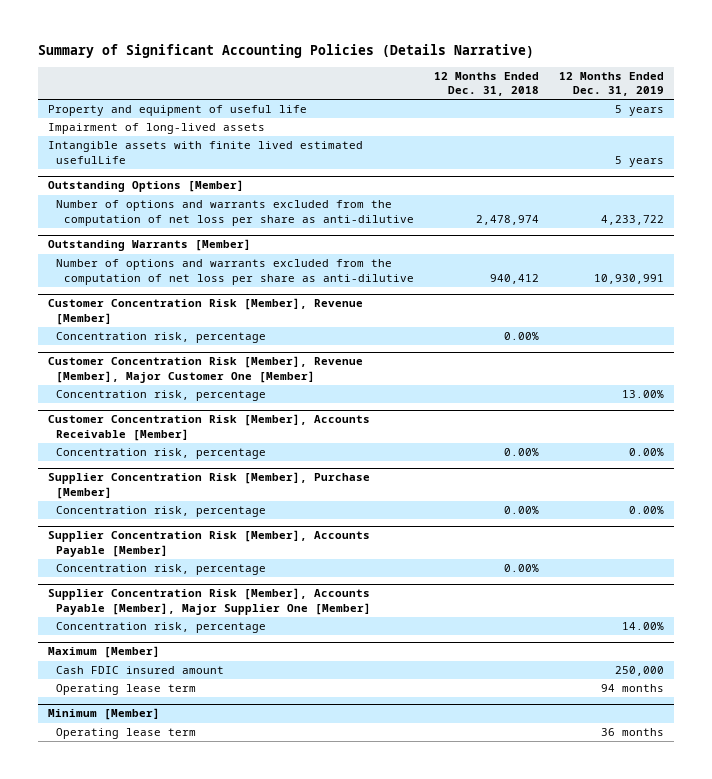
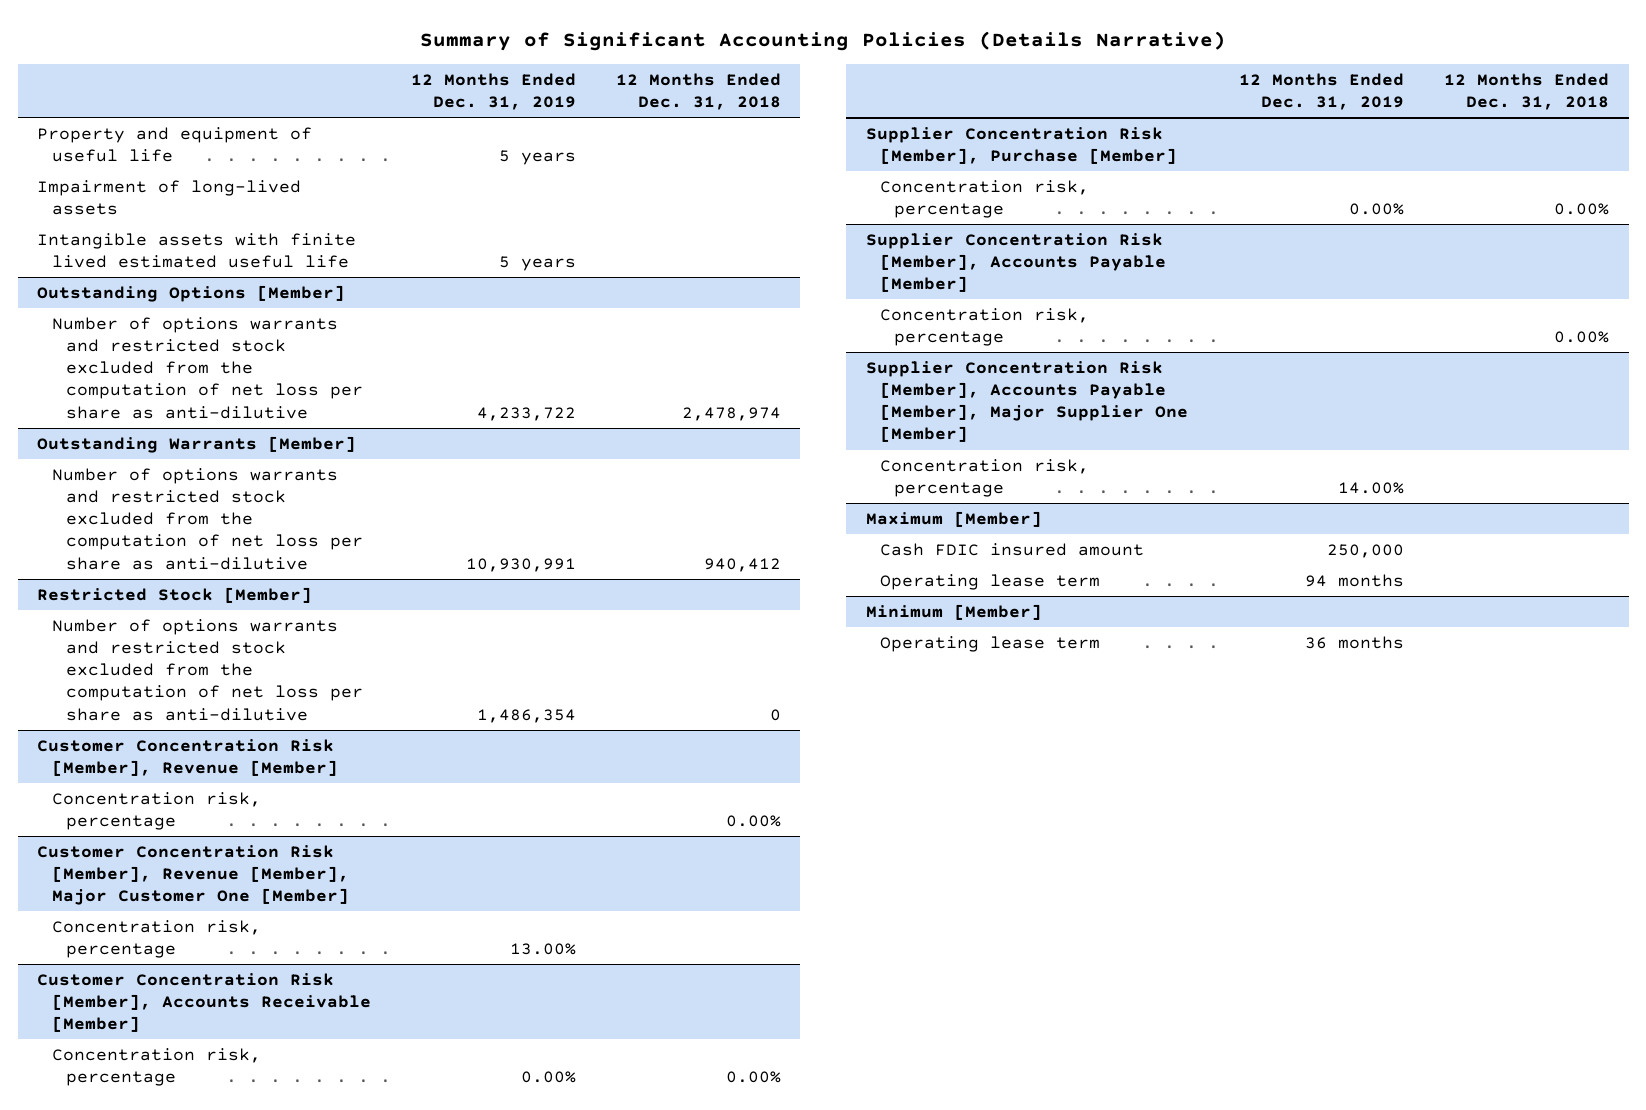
[47,141,363,164] Intangible assets with finite lived estimated usefulLife -> [37,232,357,269] Intangible assets with finite lived estimated useful life
[56,200,415,226] Number of options and warrants excluded from the computation of net loss per share as anti-dilutive -> [51,316,364,419] Number of options warrants and restricted stock excluded from the computation of net loss per share as anti-dilutive
[56,259,415,285] Number of options and warrants excluded from the computation of net loss per share as anti-dilutive -> [51,467,364,570] Number of options warrants and restricted stock excluded from the computation of net loss per share as anti-dilutive
none -> [37,586,313,603] Restricted Stock [Member]
none -> [51,618,364,721] Number of options warrants and restricted stock excluded from the computation of net loss per share as anti-dilutive

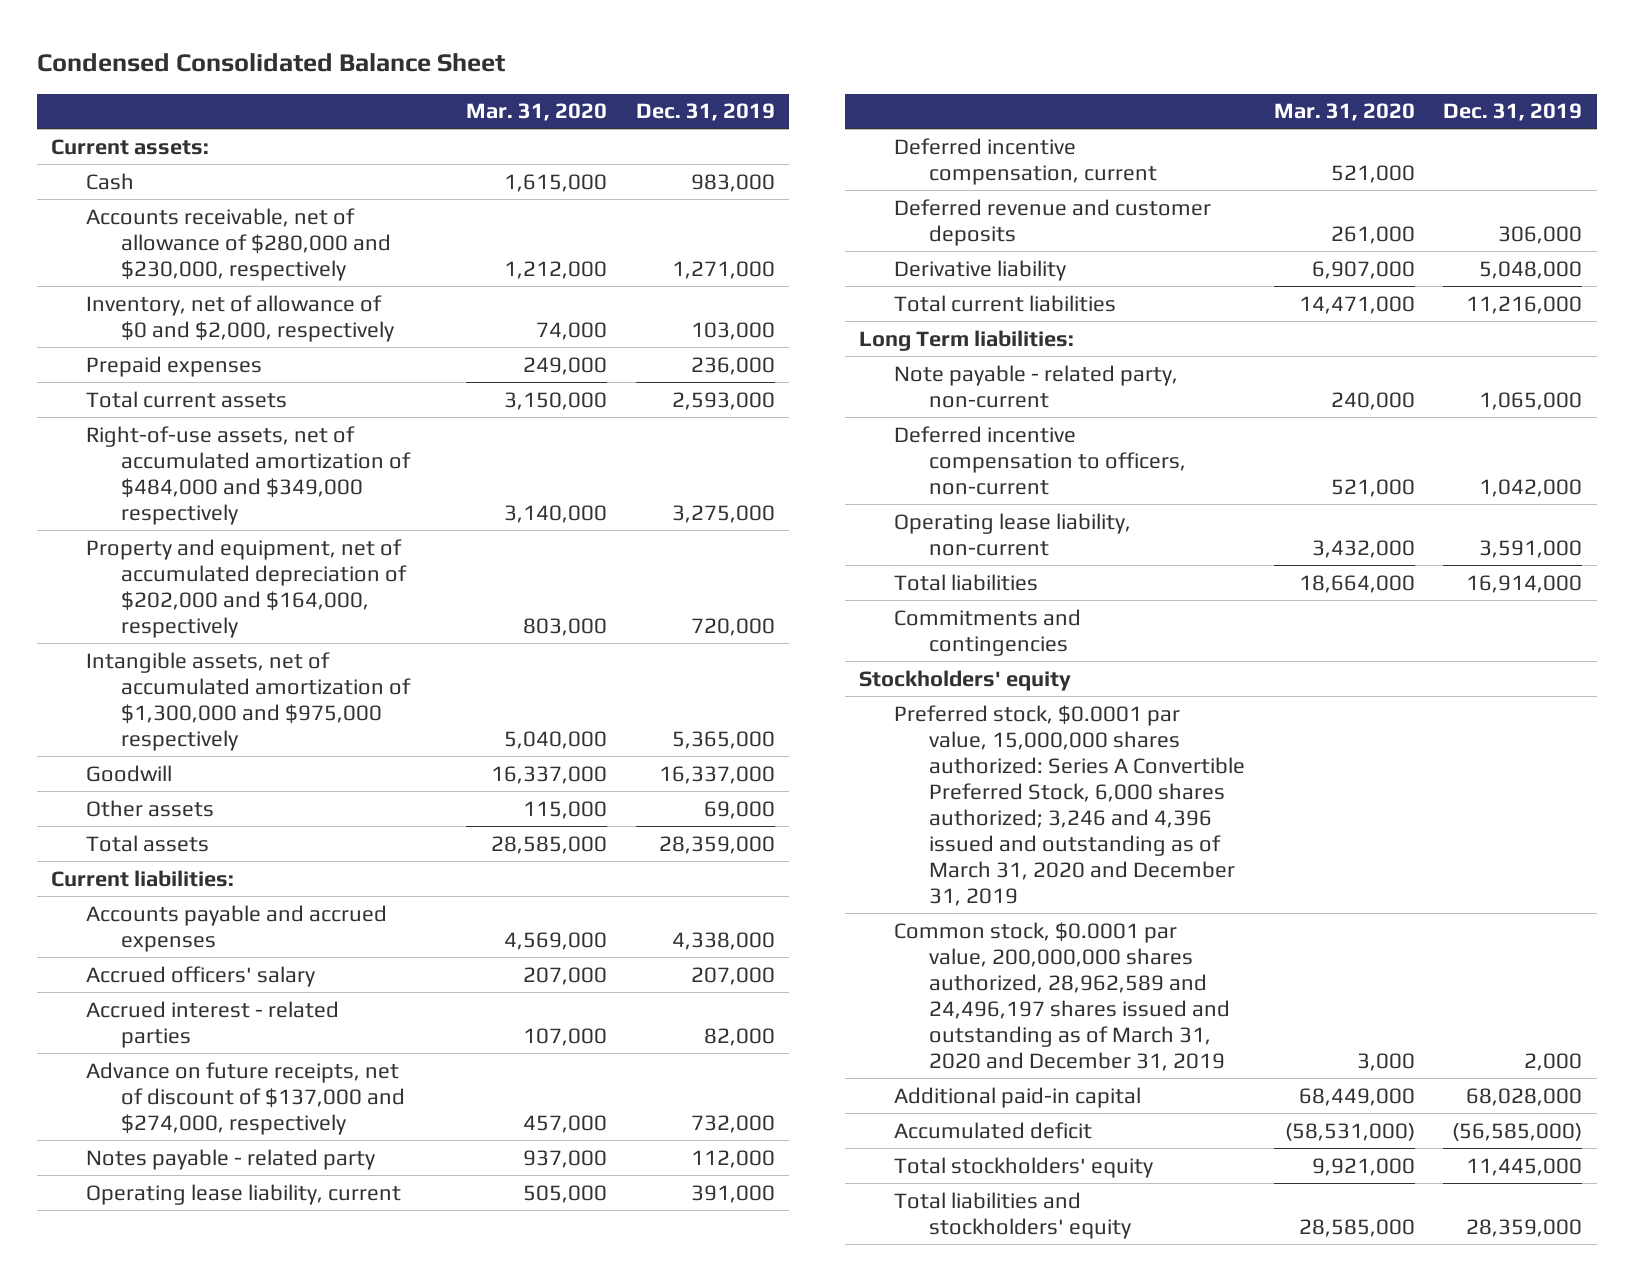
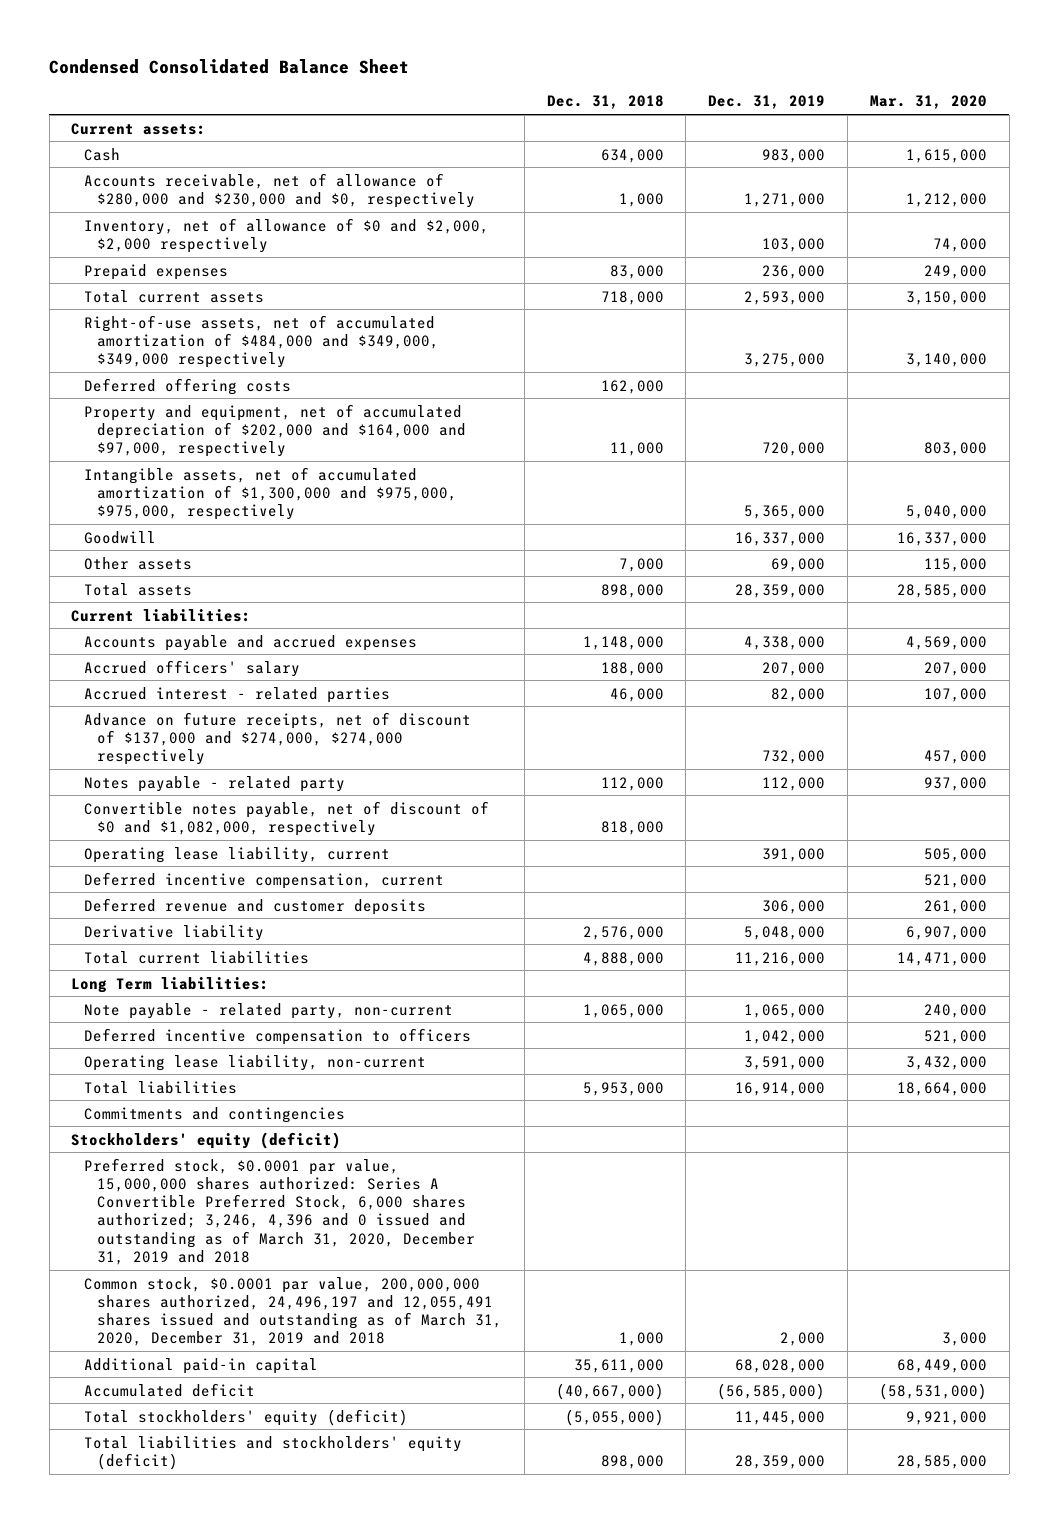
none -> [546,95,664,110] Dec. 31, 2018
[86,207,392,281] Accounts receivable, net of allowance of $280,000 and $230,000, respectively -> [84,172,475,208] Accounts receivable, net of allowance of $280,000 and $230,000 and $0, respectively
[86,294,395,342] Inventory, net of allowance of $0 and $2,000, respectively -> [84,217,490,253] Inventory, net of allowance of $0 and $2,000, $2,000 respectively
[86,425,412,525] Right-of-use assets, net of accumulated amortization of $484,000 and $349,000 respectively -> [84,314,439,369] Right-of-use assets, net of accumulated amortization of $484,000 and $349,000, $349,000 respectively
none -> [84,377,292,395] Deferred offering costs
[86,538,408,638] Property and equipment, net of accumulated depreciation of $202,000 and $164,000, respectively -> [84,403,466,458] Property and equipment, net of accumulated depreciation of $202,000 and $164,000 and $97,000, respectively
[86,651,412,751] Intangible assets, net of accumulated amortization of $1,300,000 and $975,000 respectively -> [84,466,457,521] Intangible assets, net of accumulated amortization of $1,300,000 and $975,000, $975,000, respectively
[86,1061,406,1135] Advance on future receipts, net of discount of $137,000 and $274,000, respectively -> [84,711,472,766] Advance on future receipts, net of discount of $137,000 and $274,000, $274,000 respectively
none -> [84,800,490,836] Convertible notes payable, net of discount of $0 and $1,082,000, respectively
[893,425,1186,495] Deferred incentive compensation to officers, non-current -> [84,1027,472,1045] Deferred incentive compensation to officers
[858,669,1071,691] Stockholders' equity -> [71,1131,342,1149] Stockholders' equity (deficit)
[893,704,1245,906] Preferred stock, $0.0001 par value, 15,000,000 shares authorized: Series A Convertible Preferred Stock, 6,000 shares authorized; 3,246 and 4,396 issued and outstanding as of March 31, 2020 and December 31, 2019 -> [84,1157,475,1265] Preferred stock, $0.0001 par value, 15,000,000 shares authorized: Series A Convertible Preferred Stock, 6,000 shares authorized; 3,246, 4,396 and 0 issued and outstanding as of March 31, 2020, December 31, 2019 and 2018
[893,921,1230,1071] Common stock, $0.0001 par value, 200,000,000 shares authorized, 28,962,589 and 24,496,197 shares issued and outstanding as of March 31, 2020 and December 31, 2019 -> [84,1276,502,1347] Common stock, $0.0001 par value, 200,000,000 shares authorized, 24,496,197 and 12,055,491 shares issued and outstanding as of March 31, 2020, December 31, 2019 and 2018
[893,1156,1153,1178] Total stockholders' equity -> [84,1408,409,1426] Total stockholders' equity (deficit)
[893,1191,1131,1239] Total liabilities and stockholders' equity -> [84,1435,463,1470] Total liabilities and stockholders' equity (deficit)

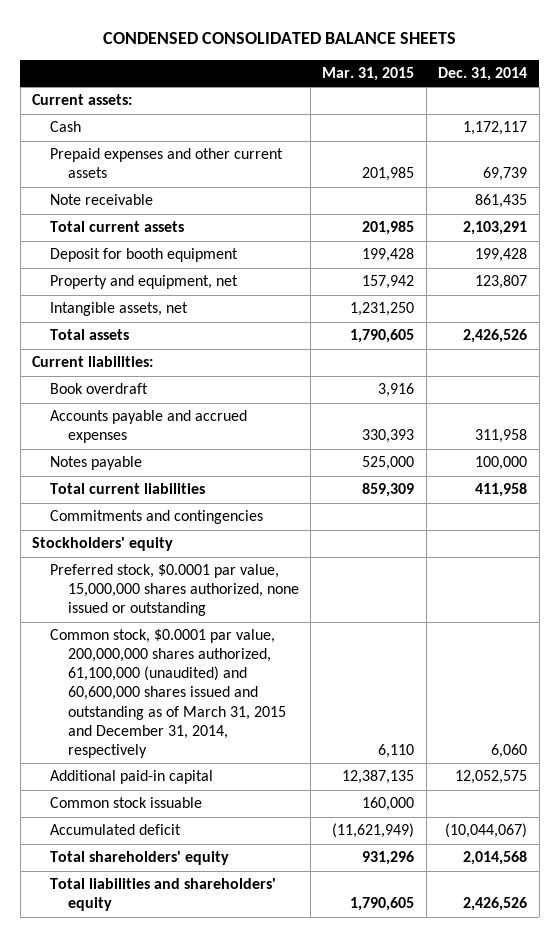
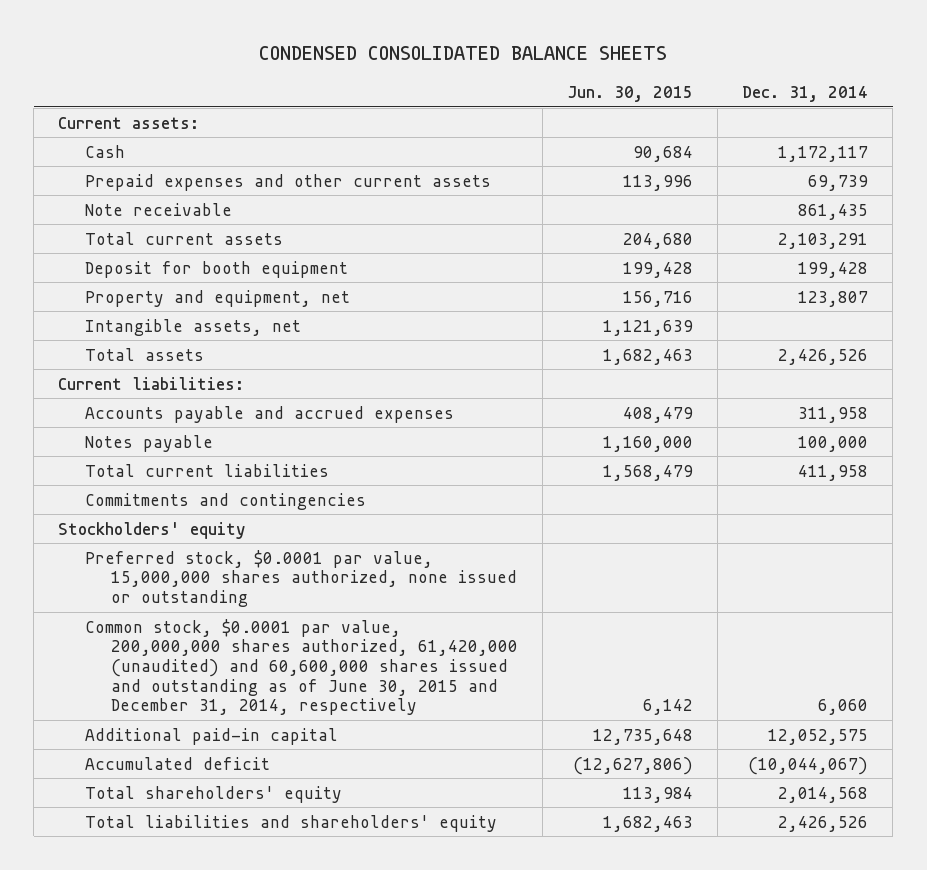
[322,66,415,81] Mar. 31, 2015 -> none
none -> [567,85,694,102] Jun. 30, 2015
[49,383,148,395] Book overdraft -> none
[49,629,286,758] Common stock, $0.0001 par value, 200,000,000 shares authorized, 61,100,000 (unaudited) and 60,600,000 shares issued and outstanding as of March 31, 2015 and December 31, 2014, respectively -> [84,618,519,716] Common stock, $0.0001 par value, 200,000,000 shares authorized, 61,420,000 (unaudited) and 60,600,000 shares issued and outstanding as of June 30, 2015 and December 31, 2014, respectively
[49,797,202,809] Common stock issuable -> none

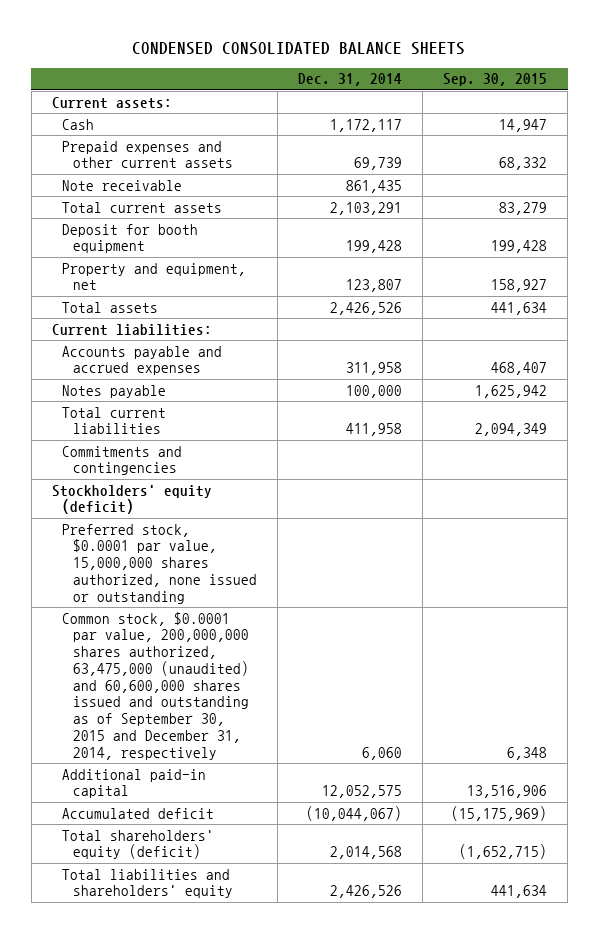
[567,85,694,102] Jun. 30, 2015 -> none
none -> [443,73,548,87] Sep. 30, 2015
[84,318,301,336] Intangible assets, net -> none
[58,521,247,539] Stockholders' equity -> [51,484,212,515] Stockholders' equity (deficit)
[84,618,519,716] Common stock, $0.0001 par value, 200,000,000 shares authorized, 61,420,000 (unaudited) and 60,600,000 shares issued and outstanding as of June 30, 2015 and December 31, 2014, respectively -> [62,611,249,760] Common stock, $0.0001 par value, 200,000,000 shares authorized, 63,475,000 (unaudited) and 60,600,000 shares issued and outstanding as of September 30, 2015 and December 31, 2014, respectively
[84,785,342,803] Total shareholders' equity -> [62,829,215,860] Total shareholders' equity (deficit)

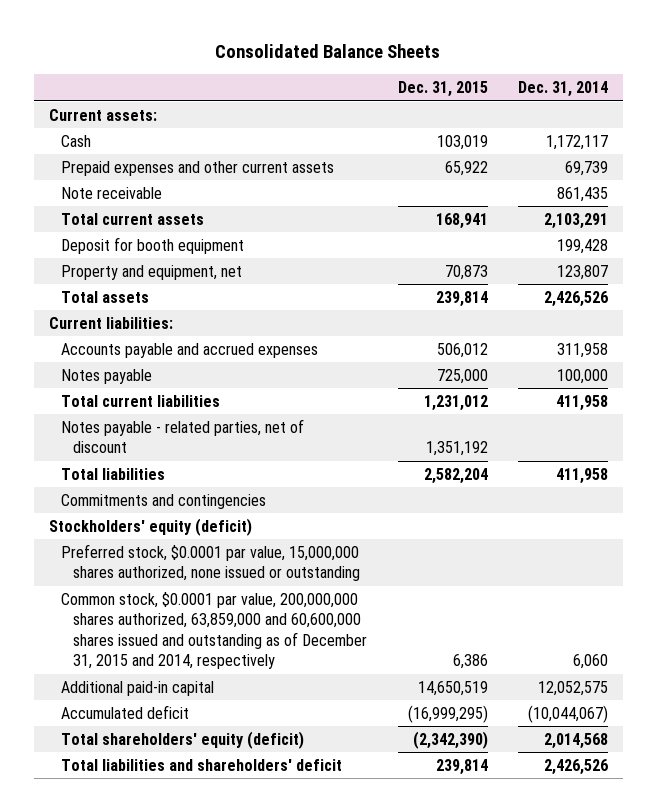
[132,42,466,56] CONDENSED CONSOLIDATED BALANCE SHEETS -> [215,44,441,59] Consolidated Balance Sheets
[443,73,548,87] Sep. 30, 2015 -> none
none -> [397,81,488,98] Dec. 31, 2015
none -> [61,418,305,454] Notes payable - related parties, net of discount
none -> [61,467,166,480] Total liabilities
[62,611,249,760] Common stock, $0.0001 par value, 200,000,000 shares authorized, 63,475,000 (unaudited) and 60,600,000 shares issued and outstanding as of September 30, 2015 and December 31, 2014, respectively -> [61,591,368,670] Common stock, $0.0001 par value, 200,000,000 shares authorized, 63,859,000 and 60,600,000 shares issued and outstanding as of December 31, 2015 and 2014, respectively
[62,868,233,899] Total liabilities and shareholders' equity -> [61,758,343,771] Total liabilities and shareholders' deficit

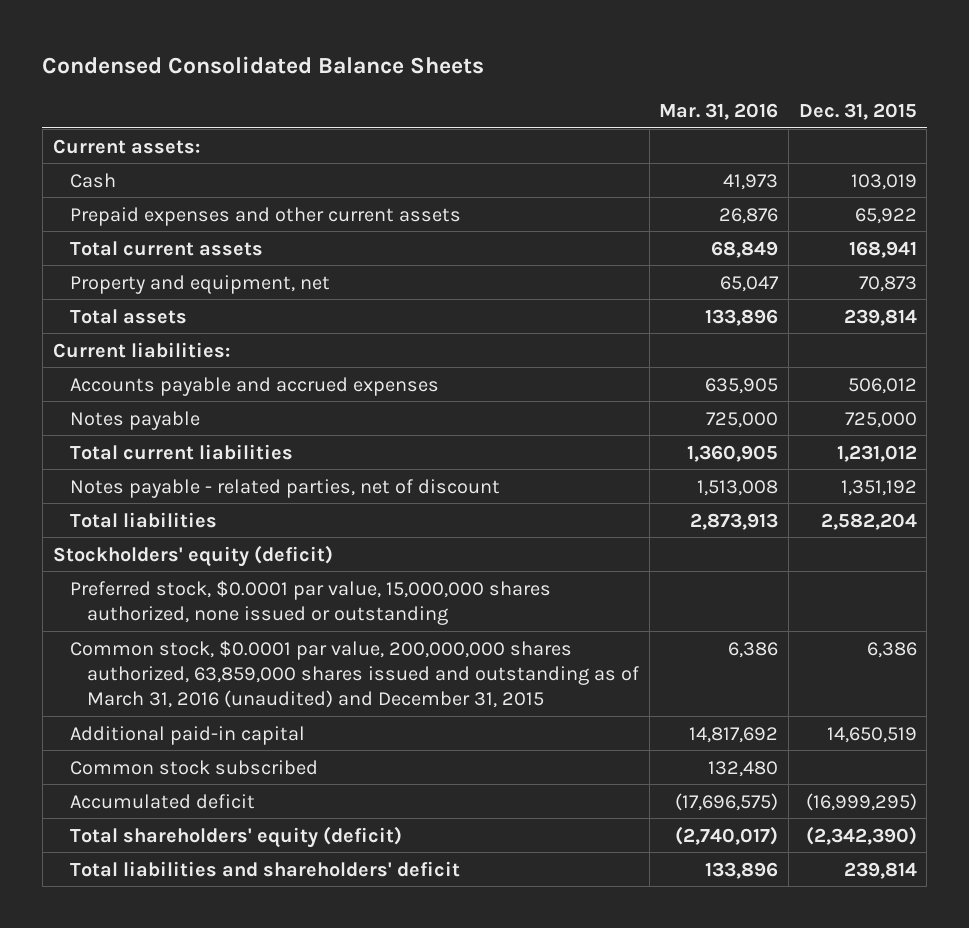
[215,44,441,59] Consolidated Balance Sheets -> [42,56,485,75] Condensed Consolidated Balance Sheets
[518,81,609,98] Dec. 31, 2014 -> none
none -> [659,103,779,121] Mar. 31, 2016
[61,186,163,199] Note receivable -> none
[61,236,245,254] Deposit for booth equipment -> none
[61,493,267,509] Commitments and contingencies -> none
[61,591,368,670] Common stock, $0.0001 par value, 200,000,000 shares authorized, 63,859,000 and 60,600,000 shares issued and outstanding as of December 31, 2015 and 2014, respectively -> [69,639,639,709] Common stock, $0.0001 par value, 200,000,000 shares authorized, 63,859,000 shares issued and outstanding as of March 31, 2016 (unaudited) and December 31, 2015
none -> [69,759,318,775] Common stock subscribed

